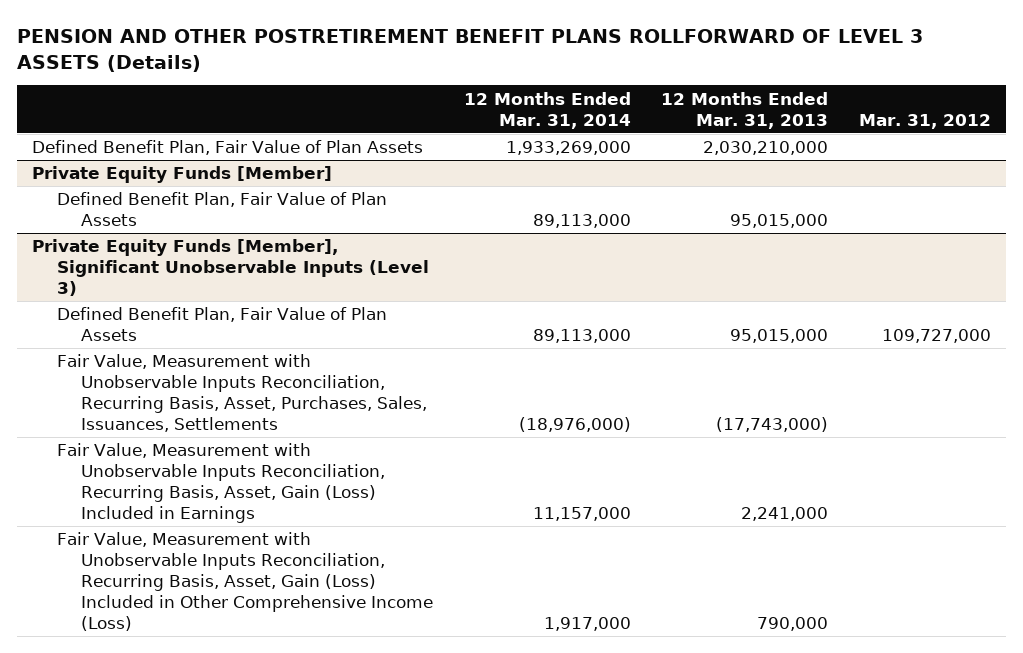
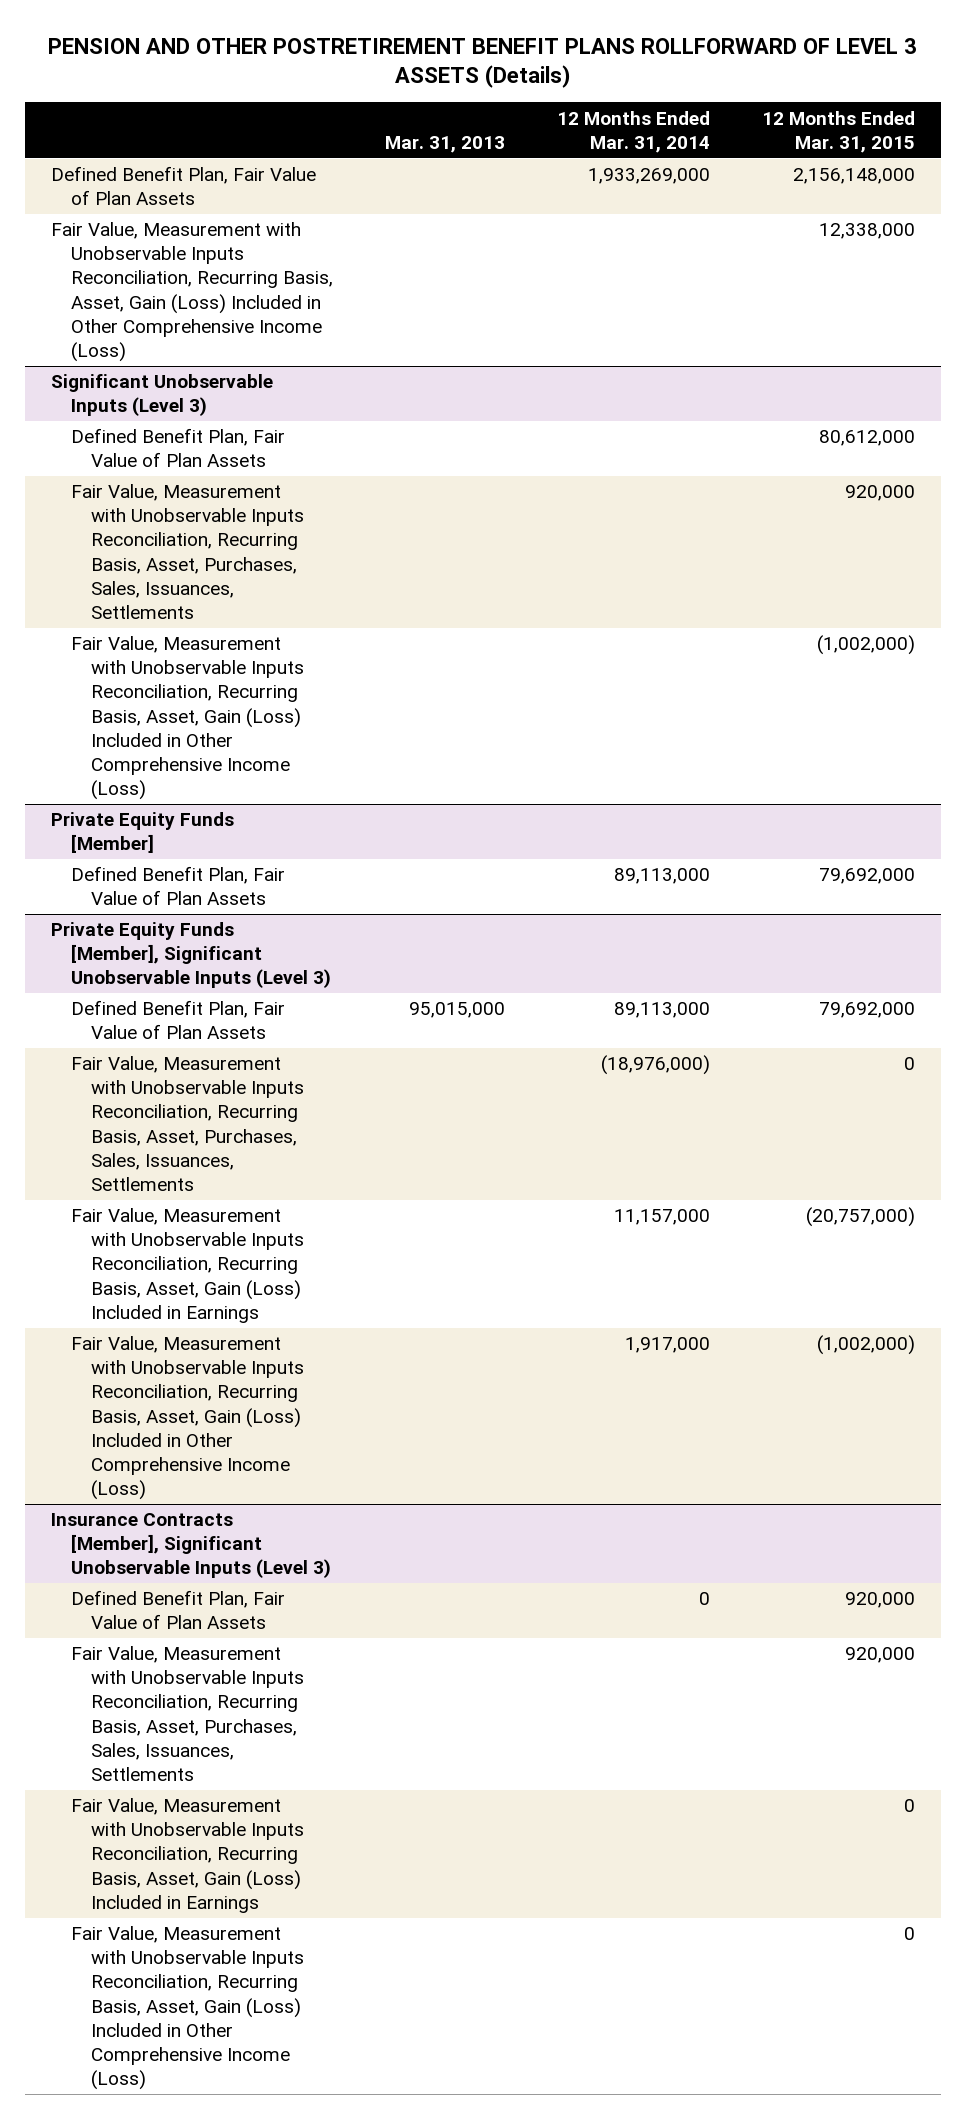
[661,91,829,129] 12 Months Ended Mar. 31, 2013 -> none
[858,113,991,129] Mar. 31, 2012 -> none
none -> [384,135,505,153] Mar. 31, 2013
none -> [762,110,916,153] 12 Months Ended Mar. 31, 2015
none -> [50,222,333,362] Fair Value, Measurement with Unobservable Inputs Reconciliation, Recurring Basis, Asset, Gain (Loss) Included in Other Comprehensive Income (Loss)
none -> [50,374,273,417] Significant Unobservable Inputs (Level 3)
none -> [70,428,285,468] Defined Benefit Plan, Fair Value of Plan Assets
none -> [70,484,304,619] Fair Value, Measurement with Unobservable Inputs Reconciliation, Recurring Basis, Asset, Purchases, Sales, Issuances, Settlements
none -> [70,636,304,800] Fair Value, Measurement with Unobservable Inputs Reconciliation, Recurring Basis, Asset, Gain (Loss) Included in Other Comprehensive Income (Loss)
none -> [50,1513,331,1579] Insurance Contracts [Member], Significant Unobservable Inputs (Level 3)
none -> [70,1590,285,1630] Defined Benefit Plan, Fair Value of Plan Assets
none -> [70,1646,304,1781] Fair Value, Measurement with Unobservable Inputs Reconciliation, Recurring Basis, Asset, Purchases, Sales, Issuances, Settlements
none -> [70,1798,304,1913] Fair Value, Measurement with Unobservable Inputs Reconciliation, Recurring Basis, Asset, Gain (Loss) Included in Earnings
none -> [70,1926,304,2090] Fair Value, Measurement with Unobservable Inputs Reconciliation, Recurring Basis, Asset, Gain (Loss) Included in Other Comprehensive Income (Loss)

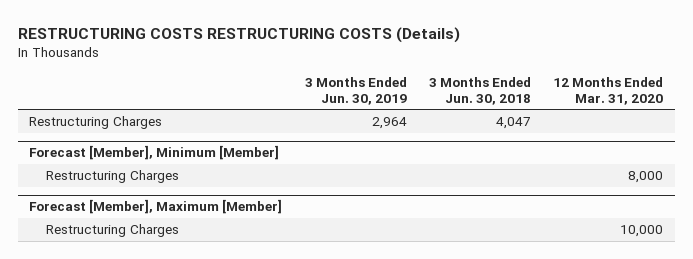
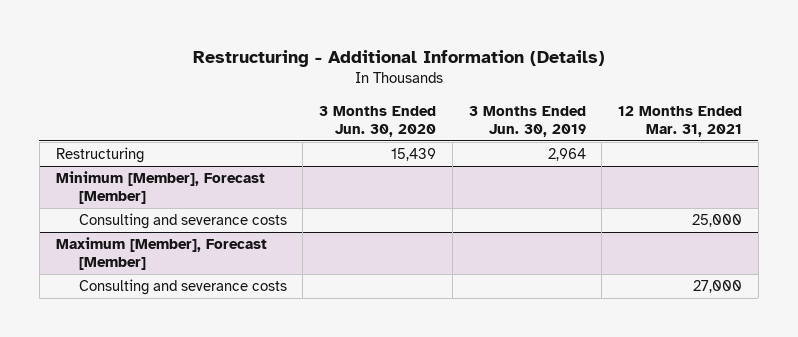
[18,27,461,44] RESTRUCTURING COSTS RESTRUCTURING COSTS (Details) -> [192,49,605,67] Restructuring - Additional Information (Details)
[429,76,532,105] 3 Months Ended Jun. 30, 2018 -> none
[553,76,664,105] 12 Months Ended Mar. 31, 2020 -> none
none -> [319,105,437,137] 3 Months Ended Jun. 30, 2020
none -> [618,105,743,137] 12 Months Ended Mar. 31, 2021
[45,170,179,184] Restructuring Charges -> none
[45,224,179,238] Restructuring Charges -> none
[29,116,163,130] Restructuring Charges -> [55,147,144,164] Restructuring
[29,145,280,161] Forecast [Member], Minimum [Member] -> [55,171,265,205] Minimum [Member], Forecast [Member]
none -> [78,213,287,230] Consulting and severance costs
[29,199,283,215] Forecast [Member], Maximum [Member] -> [55,237,267,271] Maximum [Member], Forecast [Member]
none -> [78,279,287,296] Consulting and severance costs

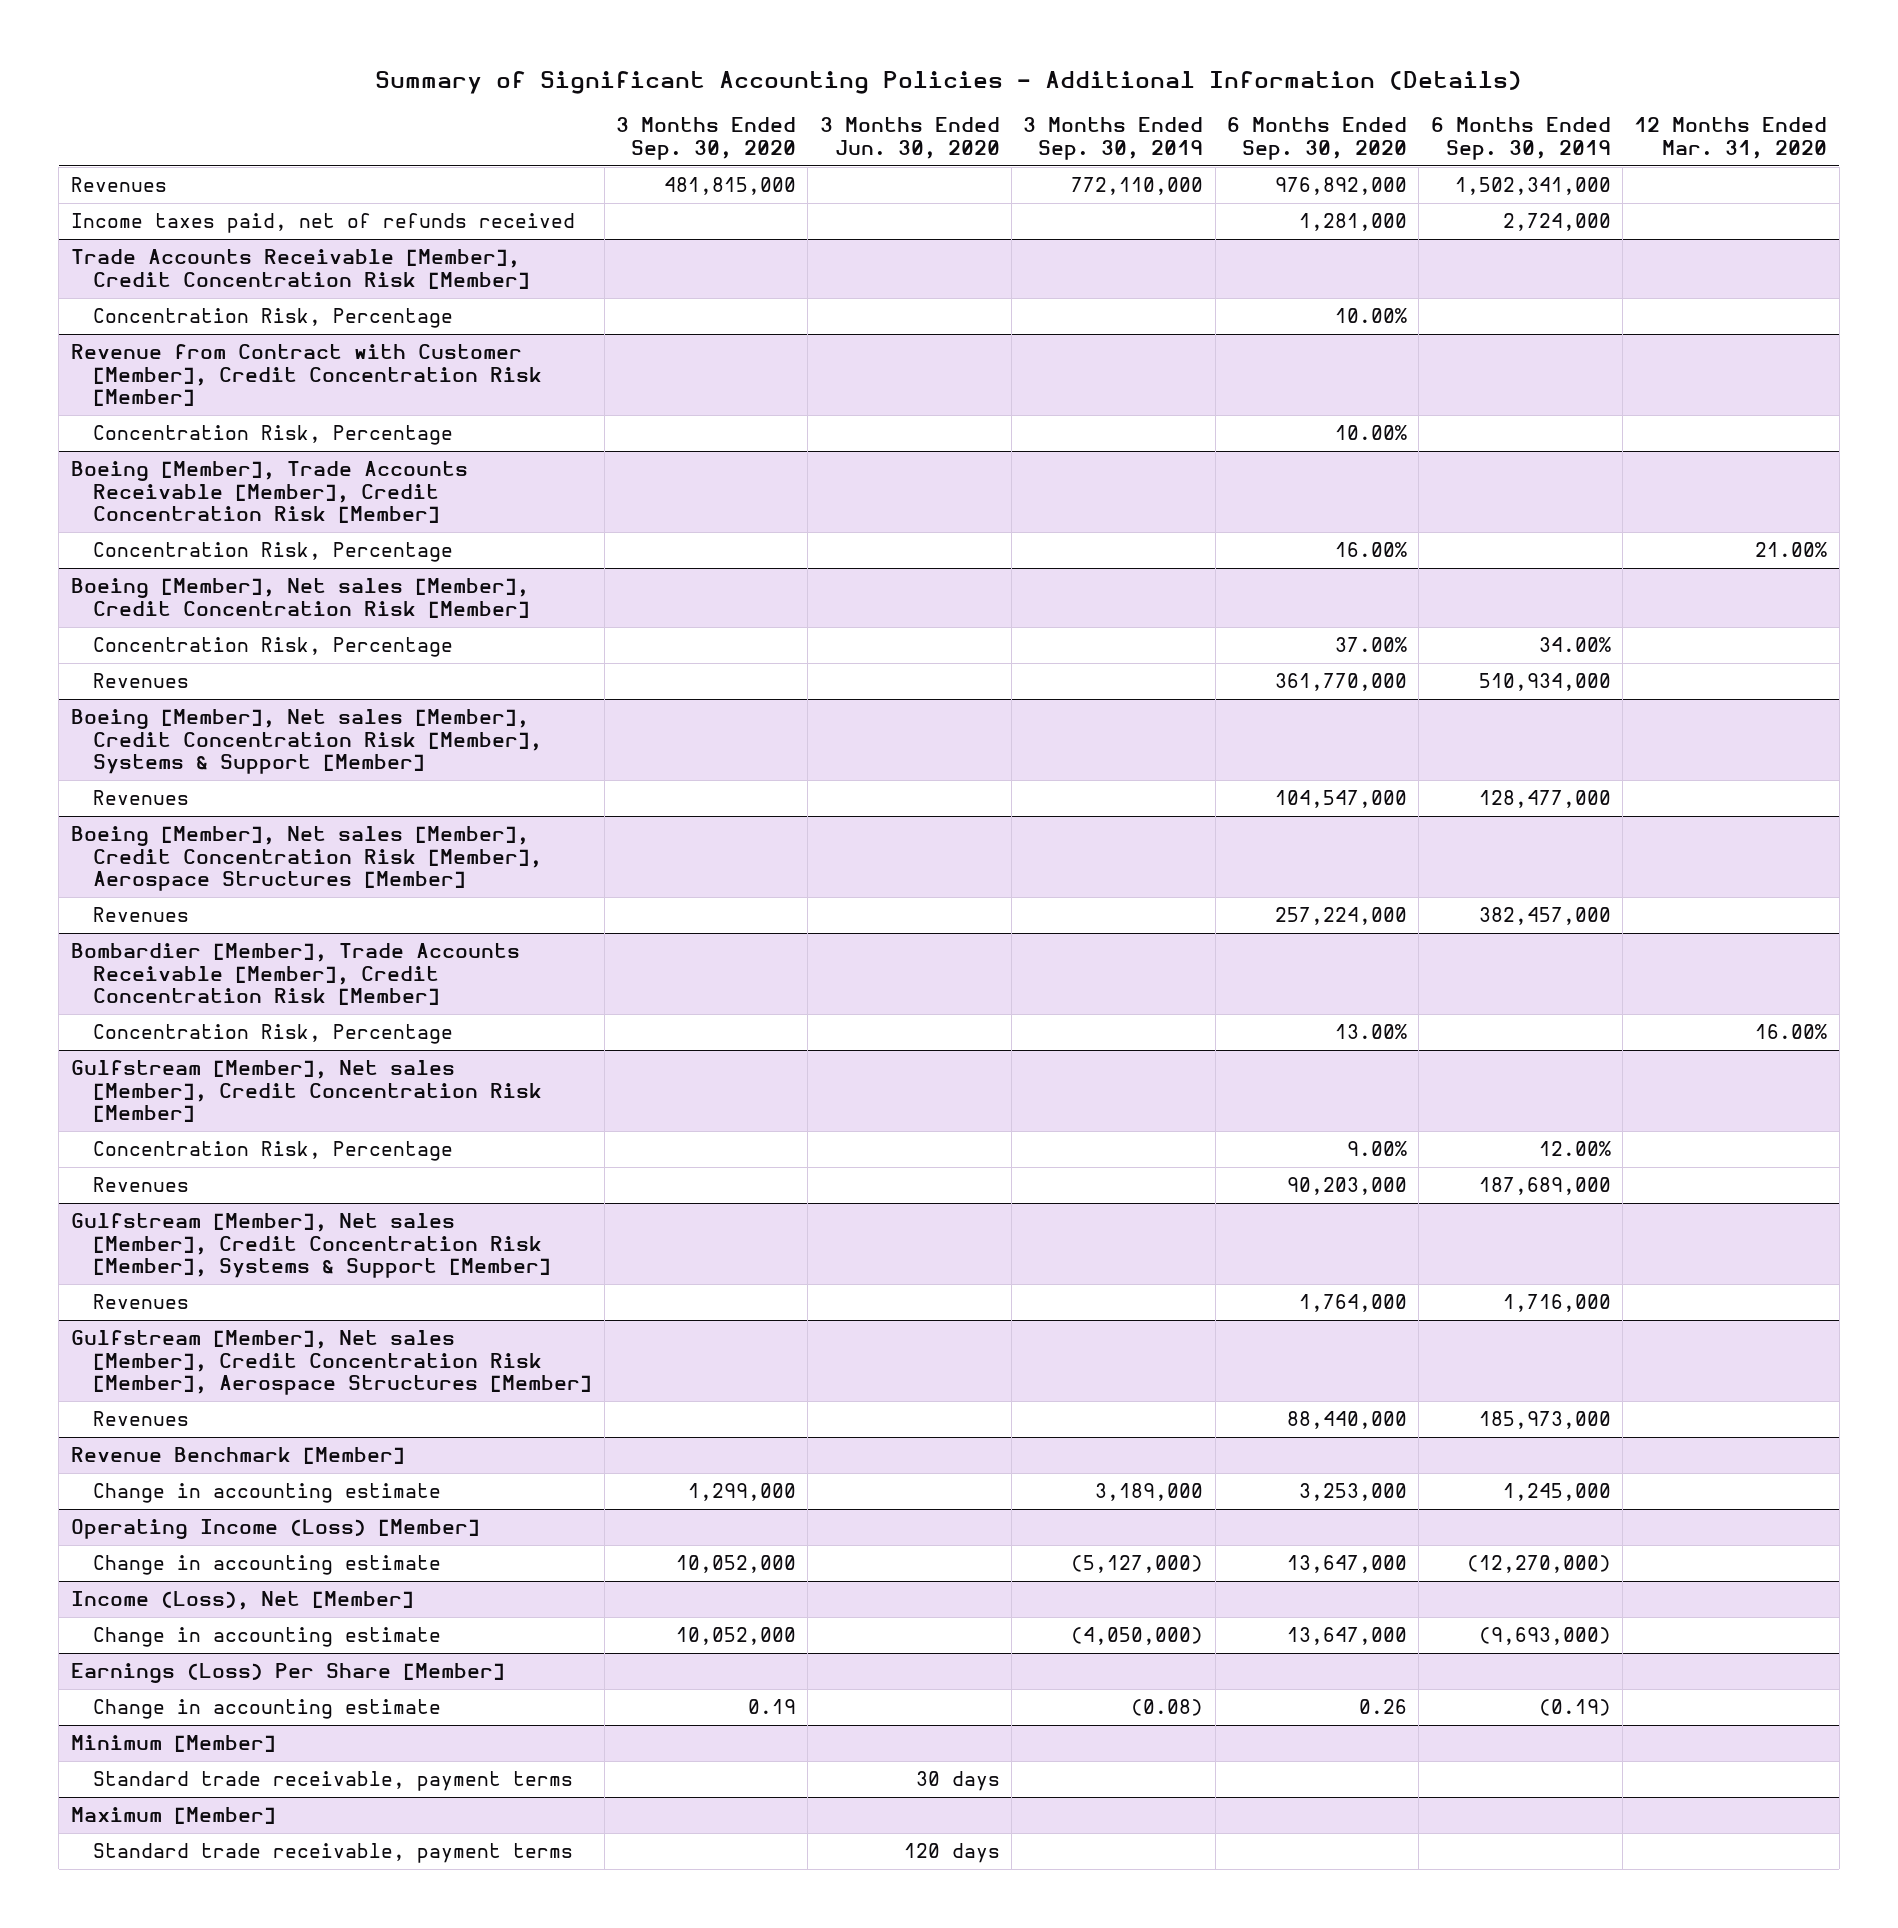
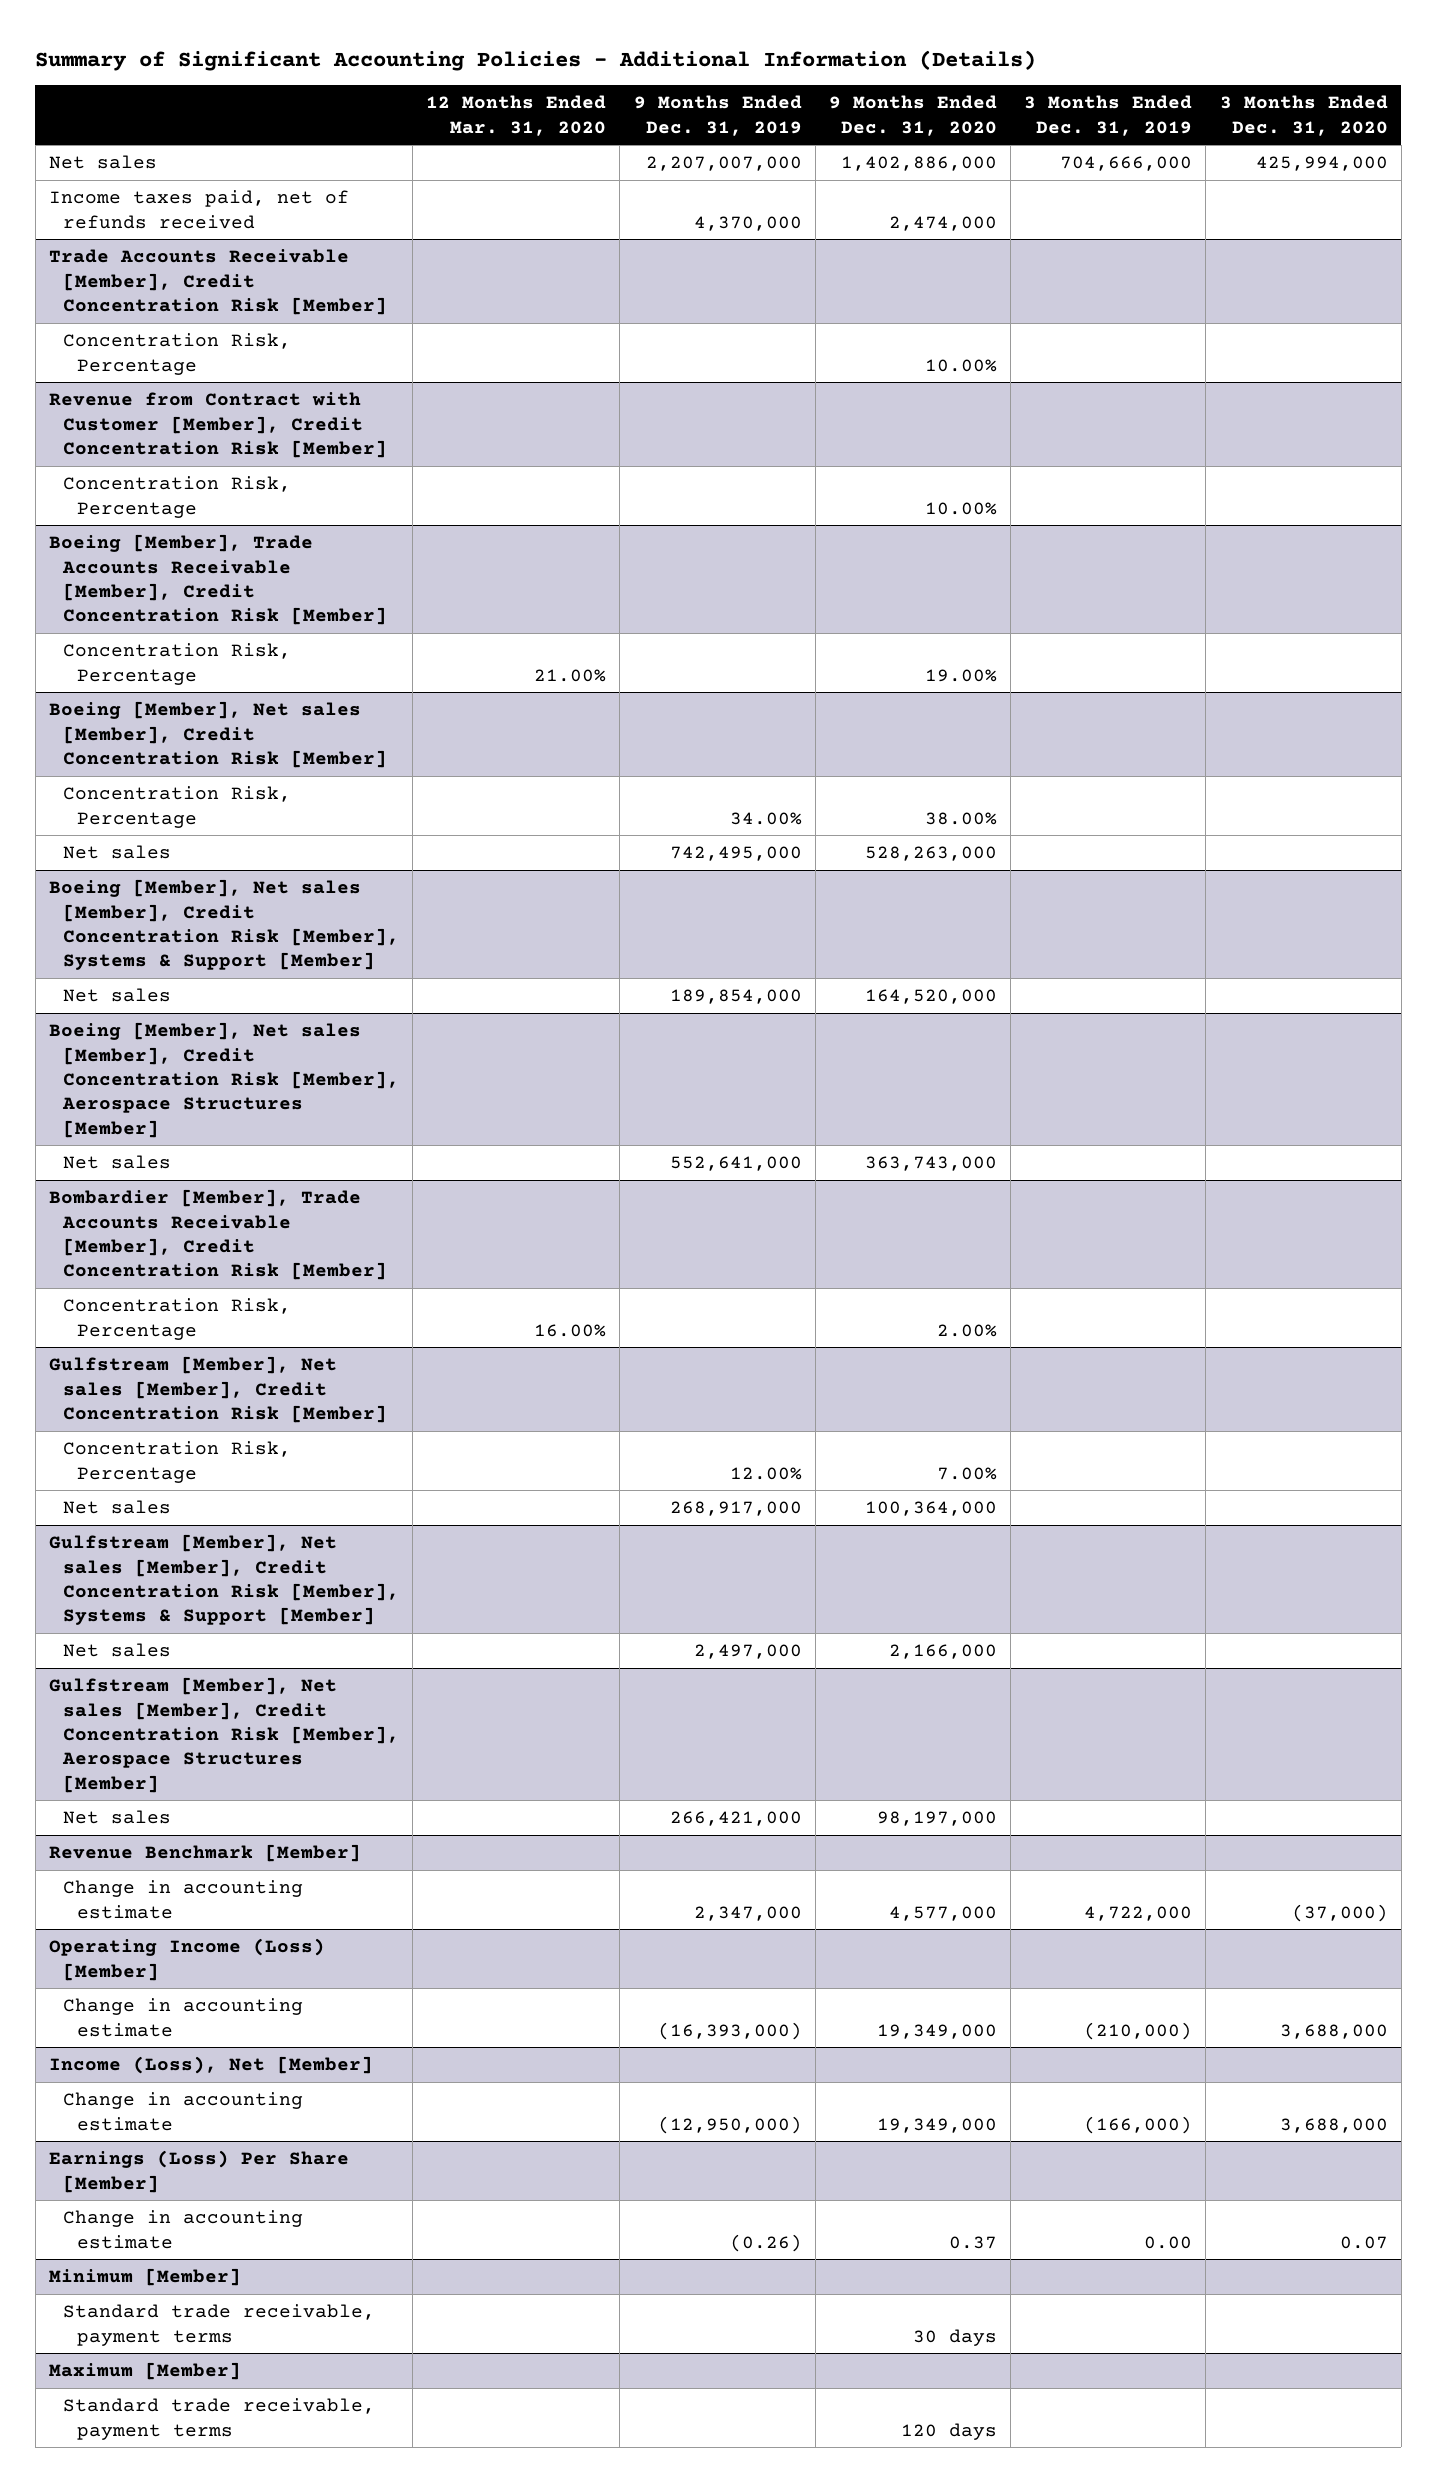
[615,117,796,160] 3 Months Ended Sep. 30, 2020 -> none
[819,117,1000,159] 3 Months Ended Jun. 30, 2020 -> none
[1023,117,1204,160] 3 Months Ended Sep. 30, 2019 -> none
[1226,117,1407,160] 6 Months Ended Sep. 30, 2020 -> none
[1430,117,1611,160] 6 Months Ended Sep. 30, 2019 -> none
none -> [633,95,802,136] 9 Months Ended Dec. 31, 2019
none -> [828,95,997,136] 9 Months Ended Dec. 31, 2020
none -> [1024,95,1193,136] 3 Months Ended Dec. 31, 2019
none -> [1219,95,1388,136] 3 Months Ended Dec. 31, 2020
[70,177,167,193] Revenues -> [48,155,157,170] Net sales
[93,673,190,689] Revenues -> [62,845,171,860] Net sales
[93,790,190,806] Revenues -> [62,988,171,1003] Net sales
[93,907,190,923] Revenues -> [62,1155,171,1170] Net sales
[93,1177,190,1193] Revenues -> [62,1500,171,1515] Net sales
[93,1294,190,1310] Revenues -> [62,1643,171,1658] Net sales
[93,1411,190,1427] Revenues -> [62,1810,171,1825] Net sales

